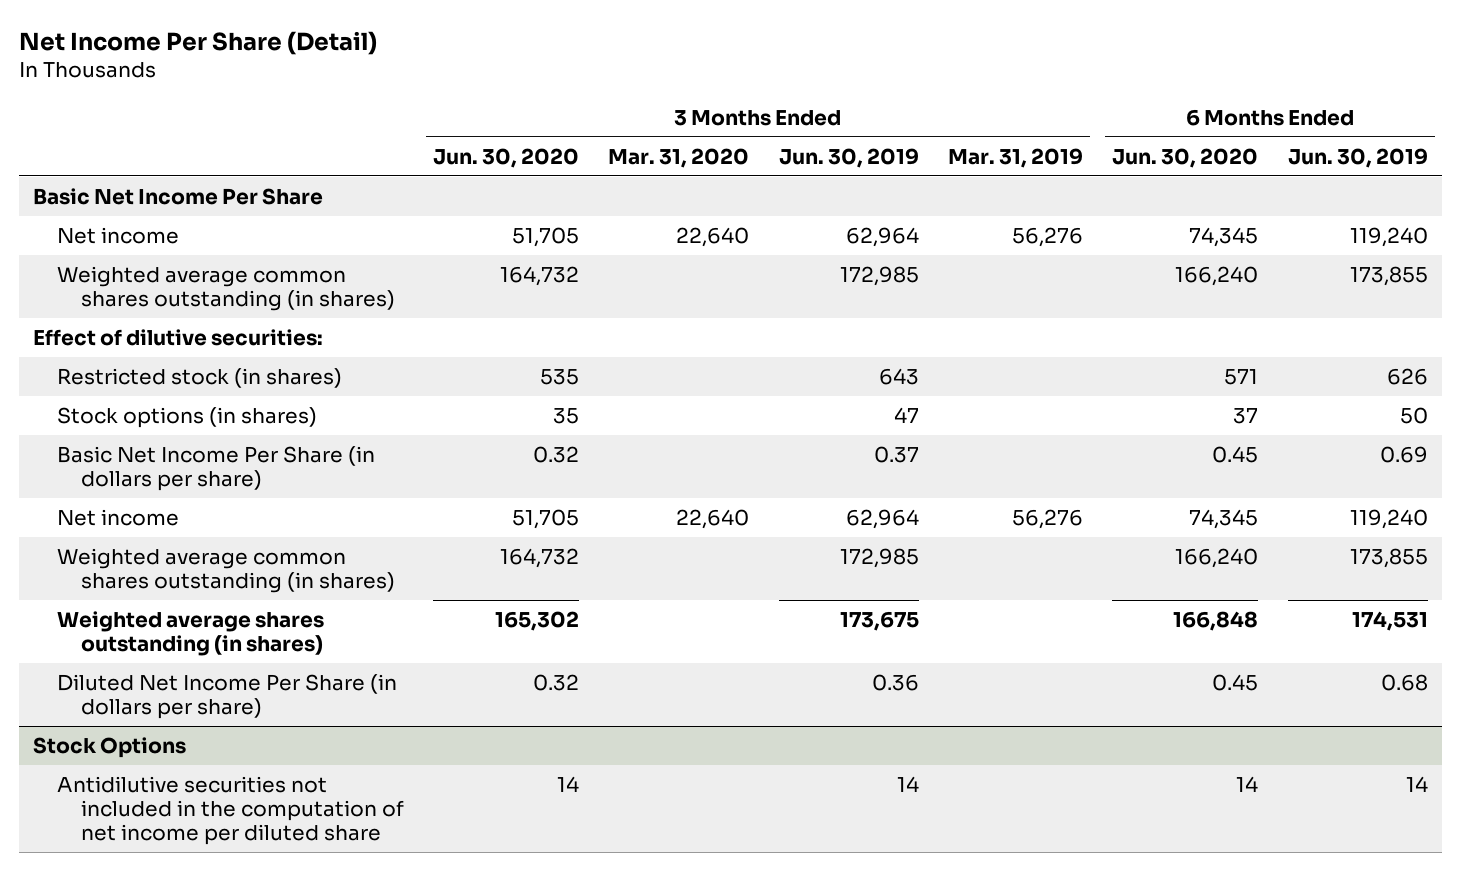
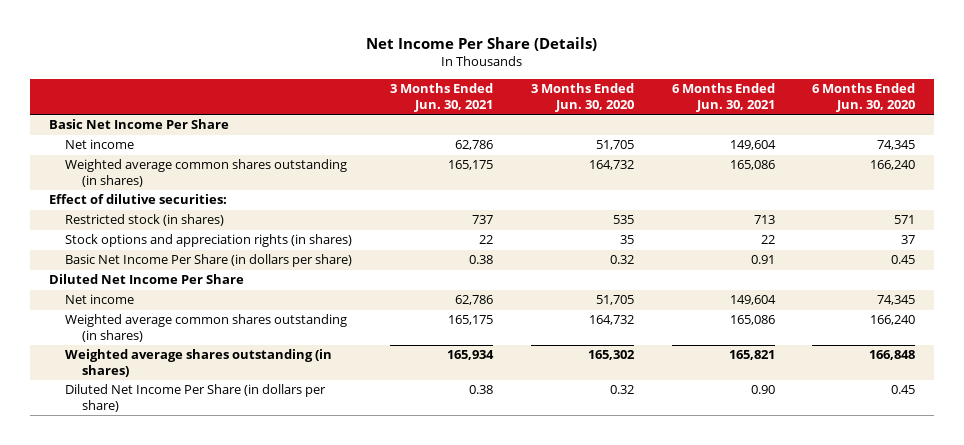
[18,30,377,55] Net Income Per Share (Detail) -> [366,37,598,52] Net Income Per Share (Details)
[608,147,750,168] Mar. 31, 2020 -> none
[778,147,919,168] Jun. 30, 2019 -> none
[948,147,1084,168] Mar. 31, 2019 -> none
[1287,147,1428,168] Jun. 30, 2019 -> none
none -> [390,83,494,112] 3 Months Ended Jun. 30, 2021
none -> [671,83,775,112] 6 Months Ended Jun. 30, 2021
[56,406,317,428] Stock options (in shares) -> [65,234,353,248] Stock options and appreciation rights (in shares)
none -> [48,274,244,285] Diluted Net Income Per Share
[33,736,187,758] Stock Options -> none
[56,775,404,845] Antidilutive securities not included in the computation of net income per diluted share -> none

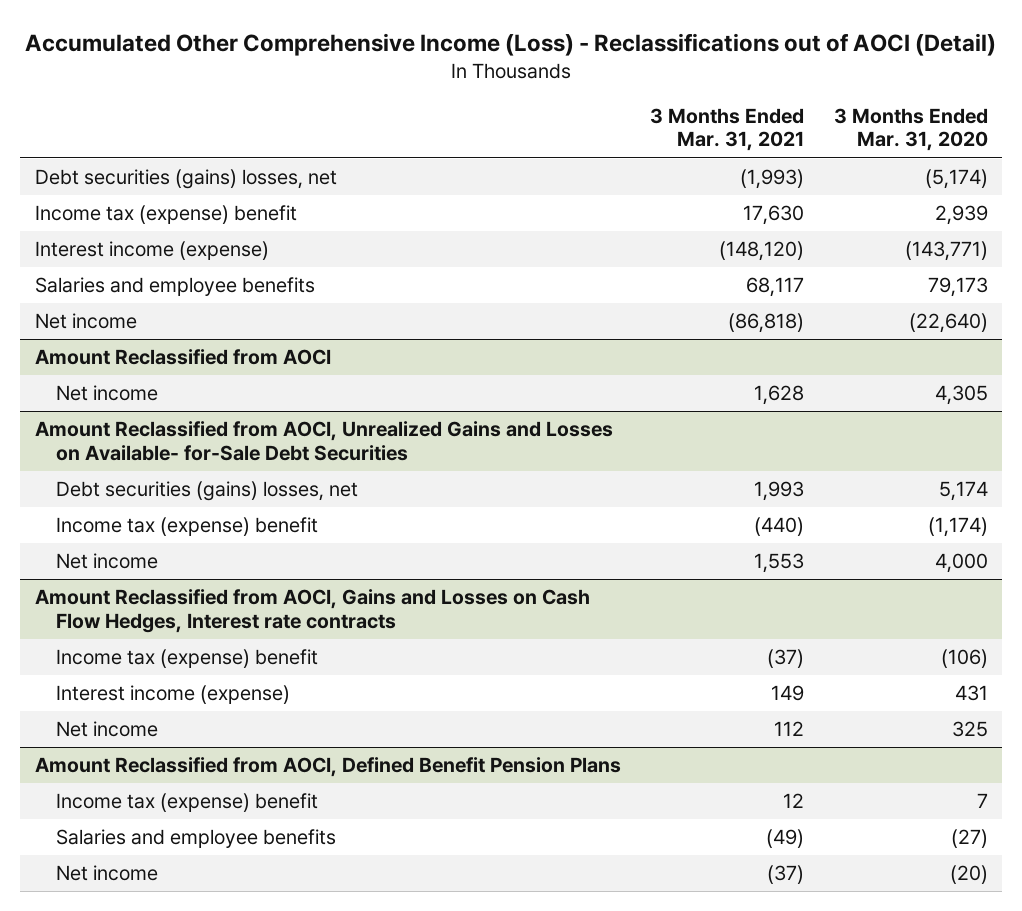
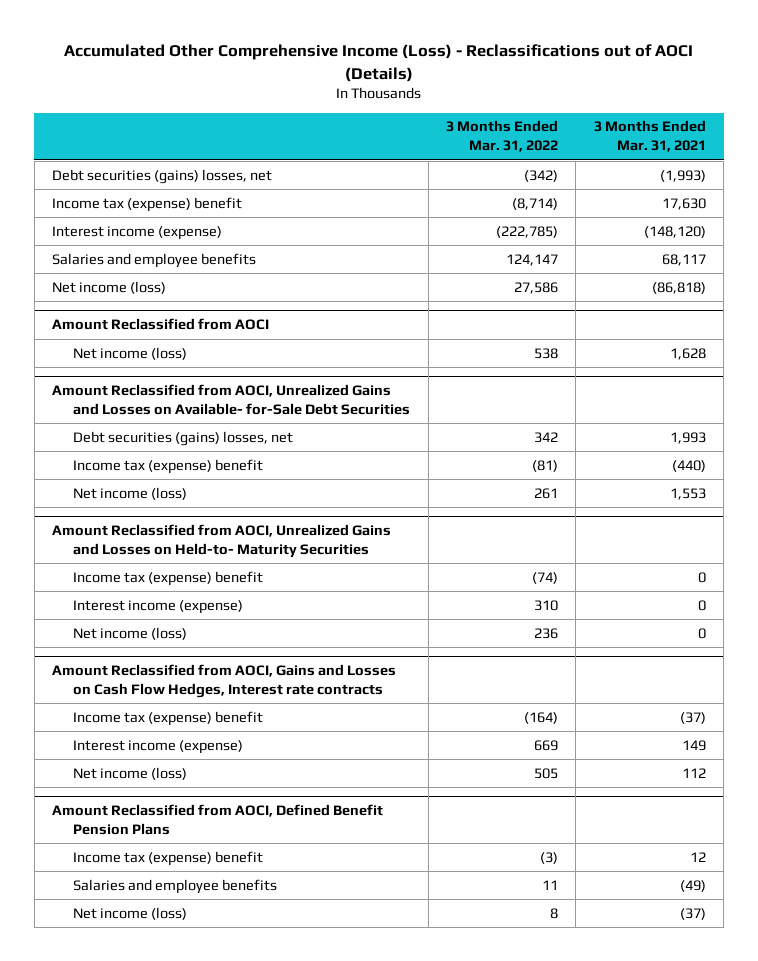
[25,33,997,57] Accumulated Other Comprehensive Income (Loss) - Reclassifications out of AOCI (Detail) -> [63,44,693,82] Accumulated Other Comprehensive Income (Loss) - Reclassifications out of AOCI (Details)
[833,107,988,152] 3 Months Ended Mar. 31, 2020 -> none
none -> [446,120,559,153] 3 Months Ended Mar. 31, 2022
[34,313,137,330] Net income -> [51,280,166,294] Net income (loss)
[55,385,158,402] Net income -> [73,346,188,360] Net income (loss)
[55,553,158,570] Net income -> [73,486,188,500] Net income (loss)
none -> [51,524,391,558] Amount Reclassified from AOCI, Unrealized Gains and Losses on Held-to- Maturity Securities
none -> [73,570,264,586] Income tax (expense) benefit
none -> [73,599,244,614] Interest income (expense)
none -> [73,626,188,640] Net income (loss)
[55,721,158,738] Net income -> [73,766,188,780] Net income (loss)
[55,865,158,882] Net income -> [73,906,188,920] Net income (loss)

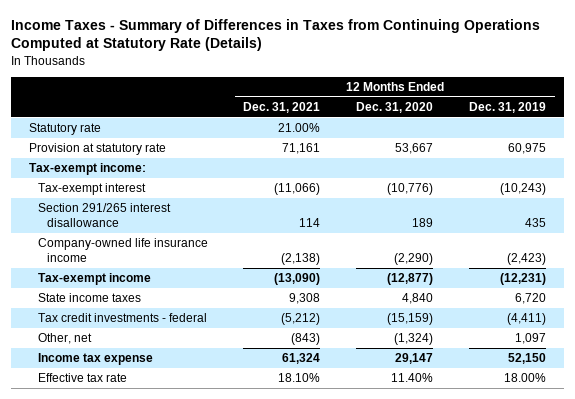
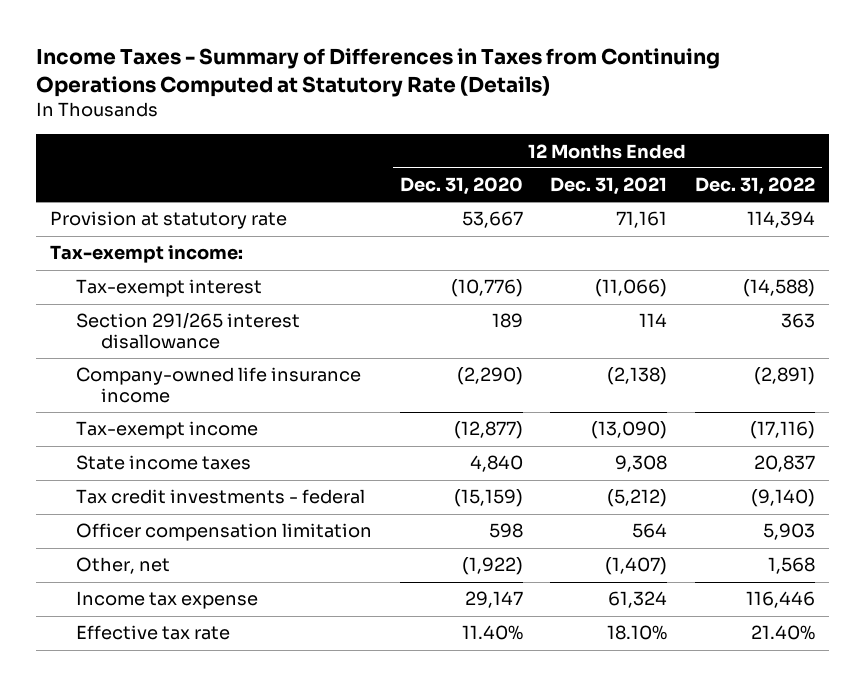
[468,102,546,114] Dec. 31, 2019 -> none
none -> [695,177,816,196] Dec. 31, 2022
[28,123,101,136] Statutory rate -> none
none -> [75,523,372,542] Officer compensation limitation
[291,333,321,346] (843) -> [605,557,668,576] (1,407)
[394,333,434,346] (1,324) -> [461,557,523,576] (1,922)

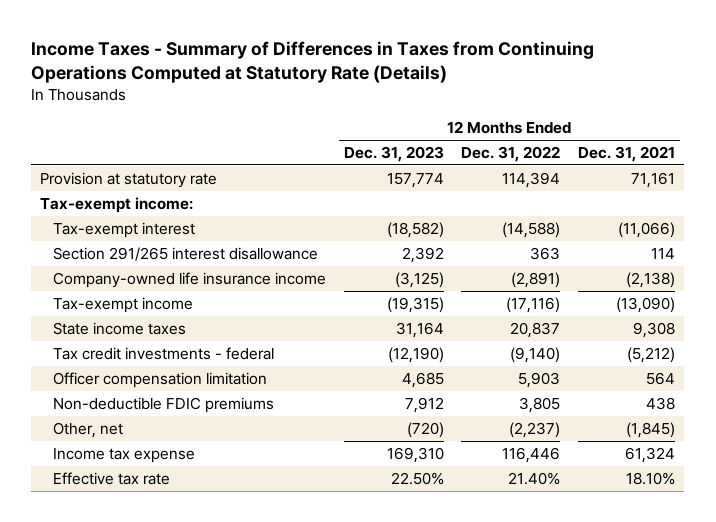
[399,177,523,196] Dec. 31, 2020 -> none
none -> [343,146,444,163] Dec. 31, 2023
none -> [52,396,274,413] Non-deductible FDIC premiums
[605,557,668,576] (1,407) -> [626,421,676,438] (1,845)
[768,557,816,575] 1,568 -> [509,421,561,438] (2,237)

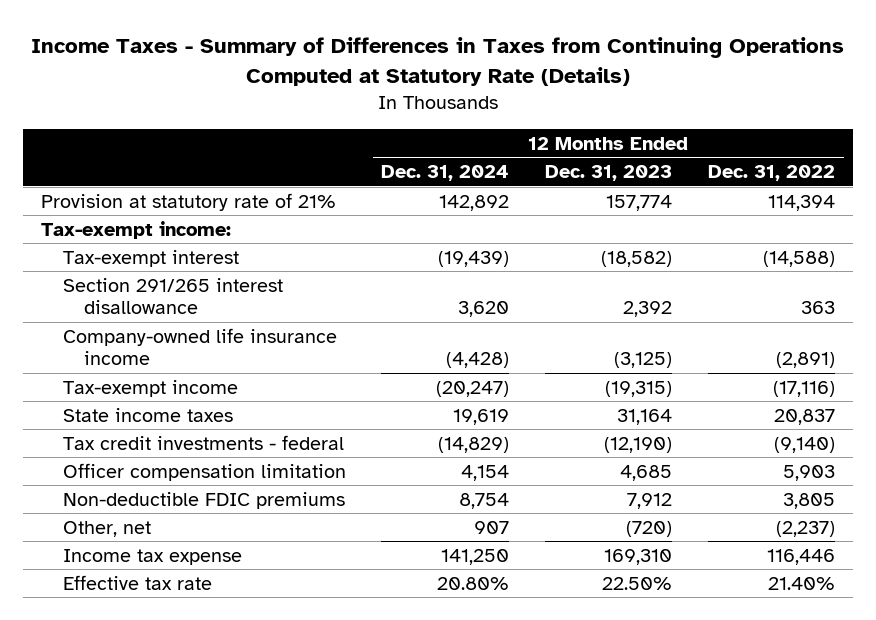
[578,146,676,163] Dec. 31, 2021 -> none
none -> [381,165,510,182] Dec. 31, 2024
[40,171,218,188] Provision at statutory rate -> [41,192,337,211] Provision at statutory rate of 21%

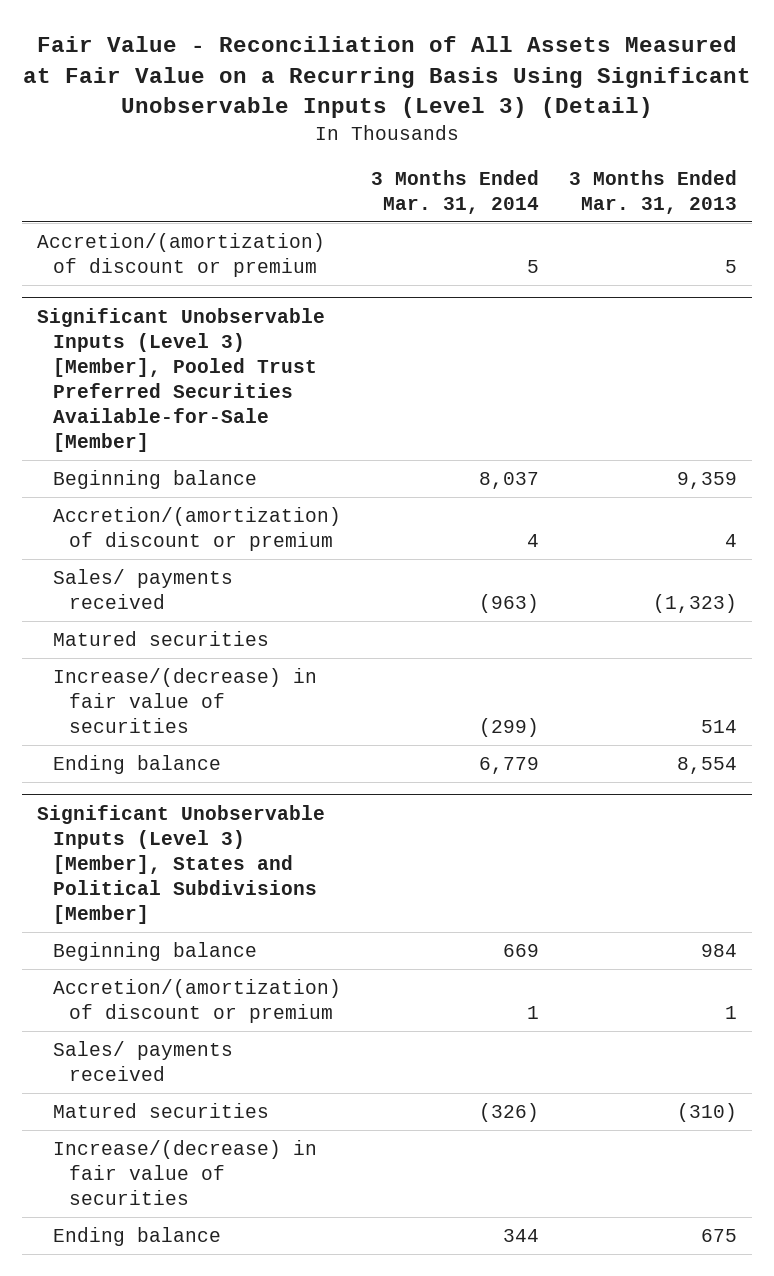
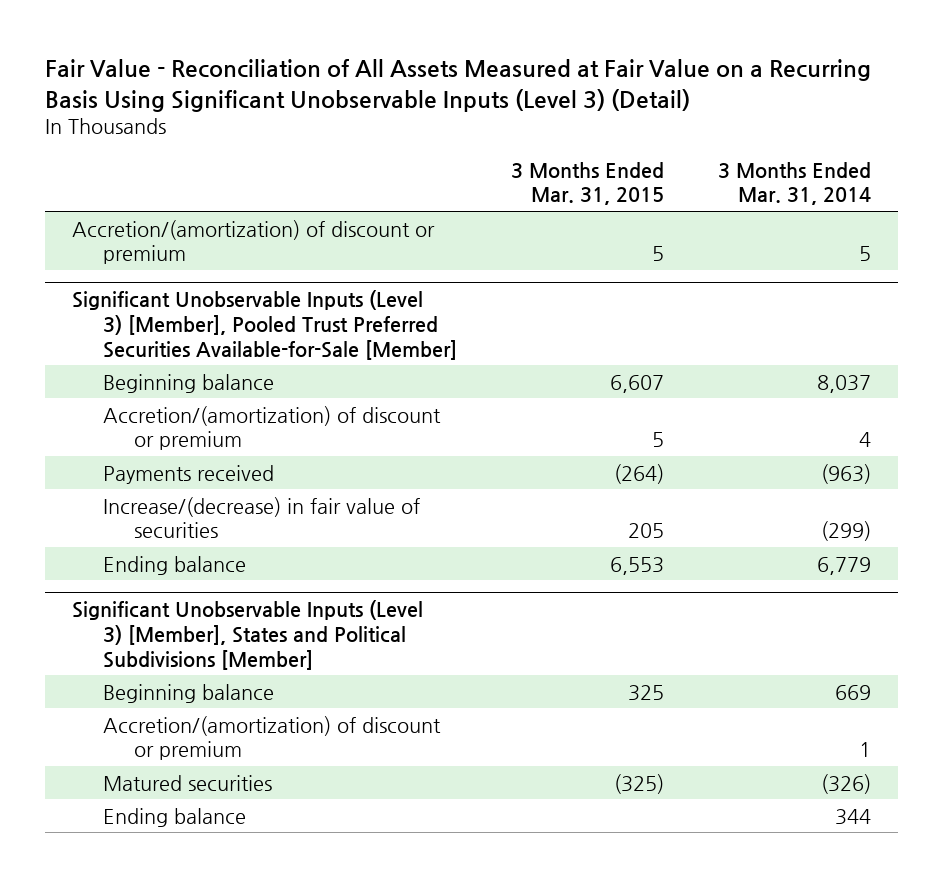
[569,169,738,214] 3 Months Ended Mar. 31, 2013 -> none
none -> [510,161,664,206] 3 Months Ended Mar. 31, 2015
[52,631,269,647] Matured securities -> none
[52,569,233,610] Sales/ payments received -> [102,464,274,484] Payments received
[52,1041,233,1082] Sales/ payments received -> none
[52,1140,317,1206] Increase/(decrease) in fair value of securities -> none

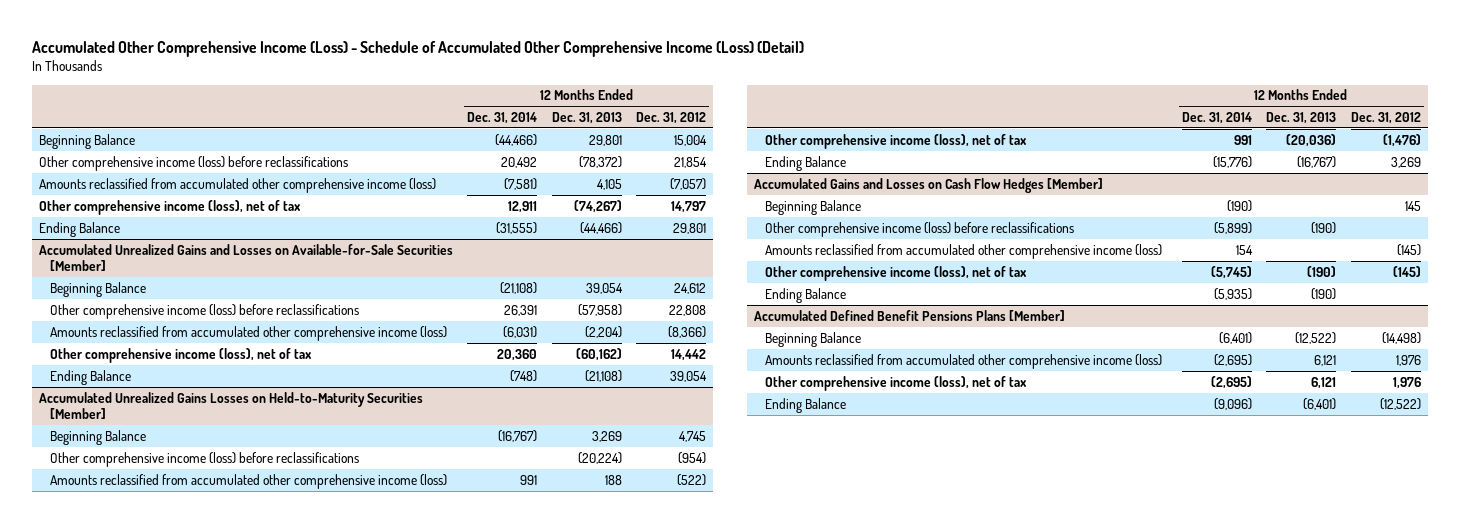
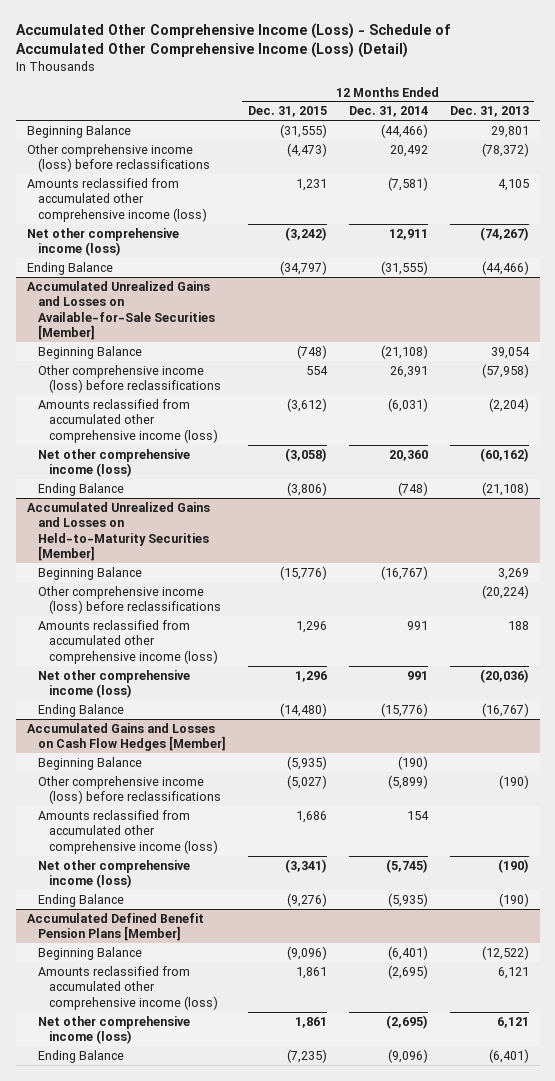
[635,111,706,124] Dec. 31, 2012 -> none
none -> [247,106,327,118] Dec. 31, 2015
[38,199,301,215] Other comprehensive income (loss), net of tax -> [26,227,179,257] Net other comprehensive income (loss)
[50,347,313,363] Other comprehensive income (loss), net of tax -> [38,448,191,478] Net other comprehensive income (loss)
[38,391,423,420] Accumulated Unrealized Gains Losses on Held-to-Maturity Securities [Member] -> [26,501,210,562] Accumulated Unrealized Gains and Losses on Held-to-Maturity Securities [Member]
[765,133,1028,149] Other comprehensive income (loss), net of tax -> [38,669,191,699] Net other comprehensive income (loss)
[765,265,1028,281] Other comprehensive income (loss), net of tax -> [38,859,191,889] Net other comprehensive income (loss)
[753,309,1065,321] Accumulated Defined Benefit Pensions Plans [Member] -> [26,912,204,942] Accumulated Defined Benefit Pension Plans [Member]
[765,375,1028,391] Other comprehensive income (loss), net of tax -> [38,1015,191,1045] Net other comprehensive income (loss)

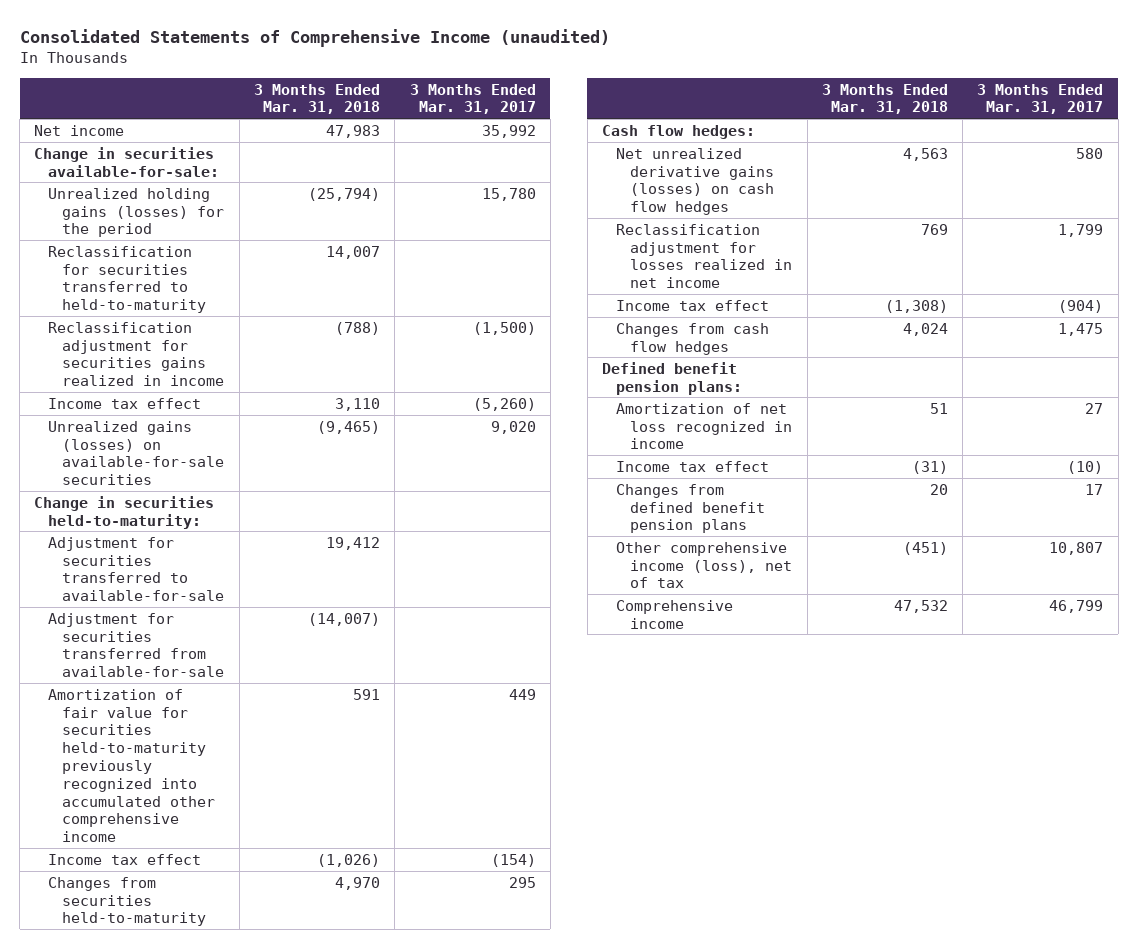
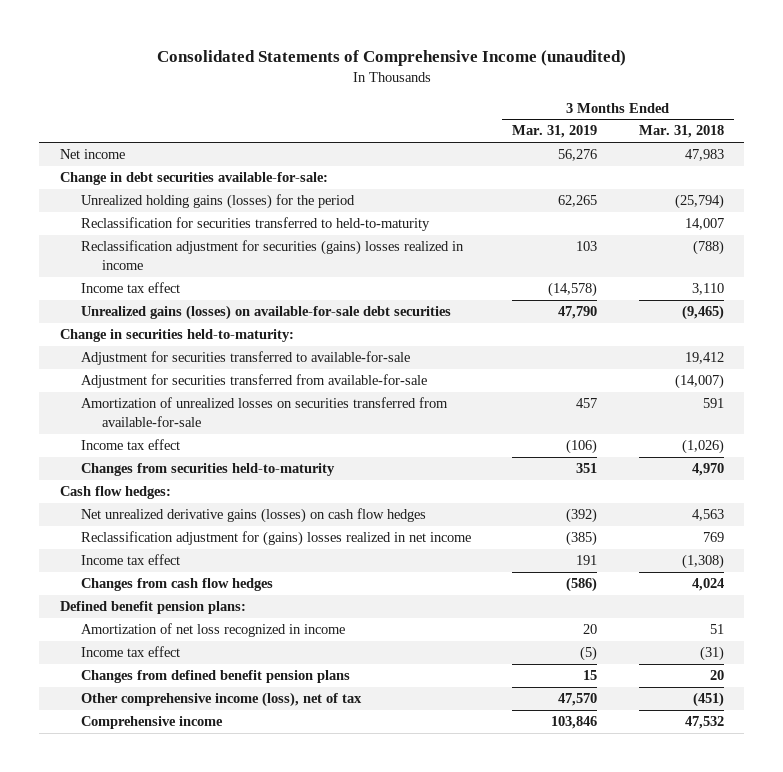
[409,83,536,115] 3 Months Ended Mar. 31, 2017 -> none
none -> [512,125,598,139] Mar. 31, 2019
[34,146,220,177] Change in securities available-for-sale: -> [59,172,328,186] Change in debt securities available-for-sale:
[48,321,225,387] Reclassification adjustment for securities gains realized in income -> [80,240,464,270] Reclassification adjustment for securities (gains) losses realized in income
[48,420,225,486] Unrealized gains (losses) on available-for-sale securities -> [80,305,451,321] Unrealized gains (losses) on available-for-sale debt securities
[48,688,216,843] Amortization of fair value for securities held-to-maturity previously recognized into accumulated other comprehensive income -> [80,397,448,427] Amortization of unrealized losses on securities transferred from available-for-sale
[616,223,793,289] Reclassification adjustment for losses realized in net income -> [80,531,471,547] Reclassification adjustment for (gains) losses realized in net income

